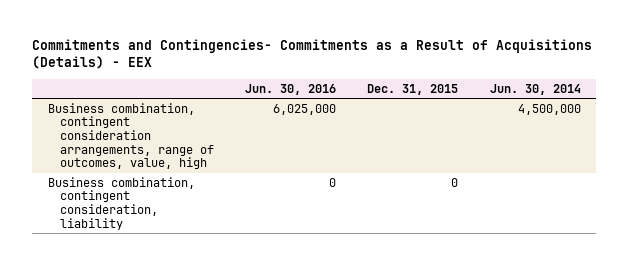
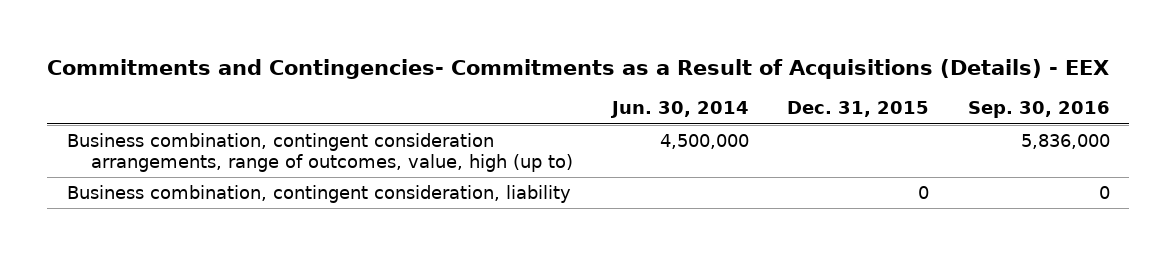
[245,83,337,95] Jun. 30, 2016 -> none
none -> [967,101,1110,119] Sep. 30, 2016
[47,102,214,170] Business combination, contingent consideration arrangements, range of outcomes, value, high -> [66,133,574,172] Business combination, contingent consideration arrangements, range of outcomes, value, high (up to)

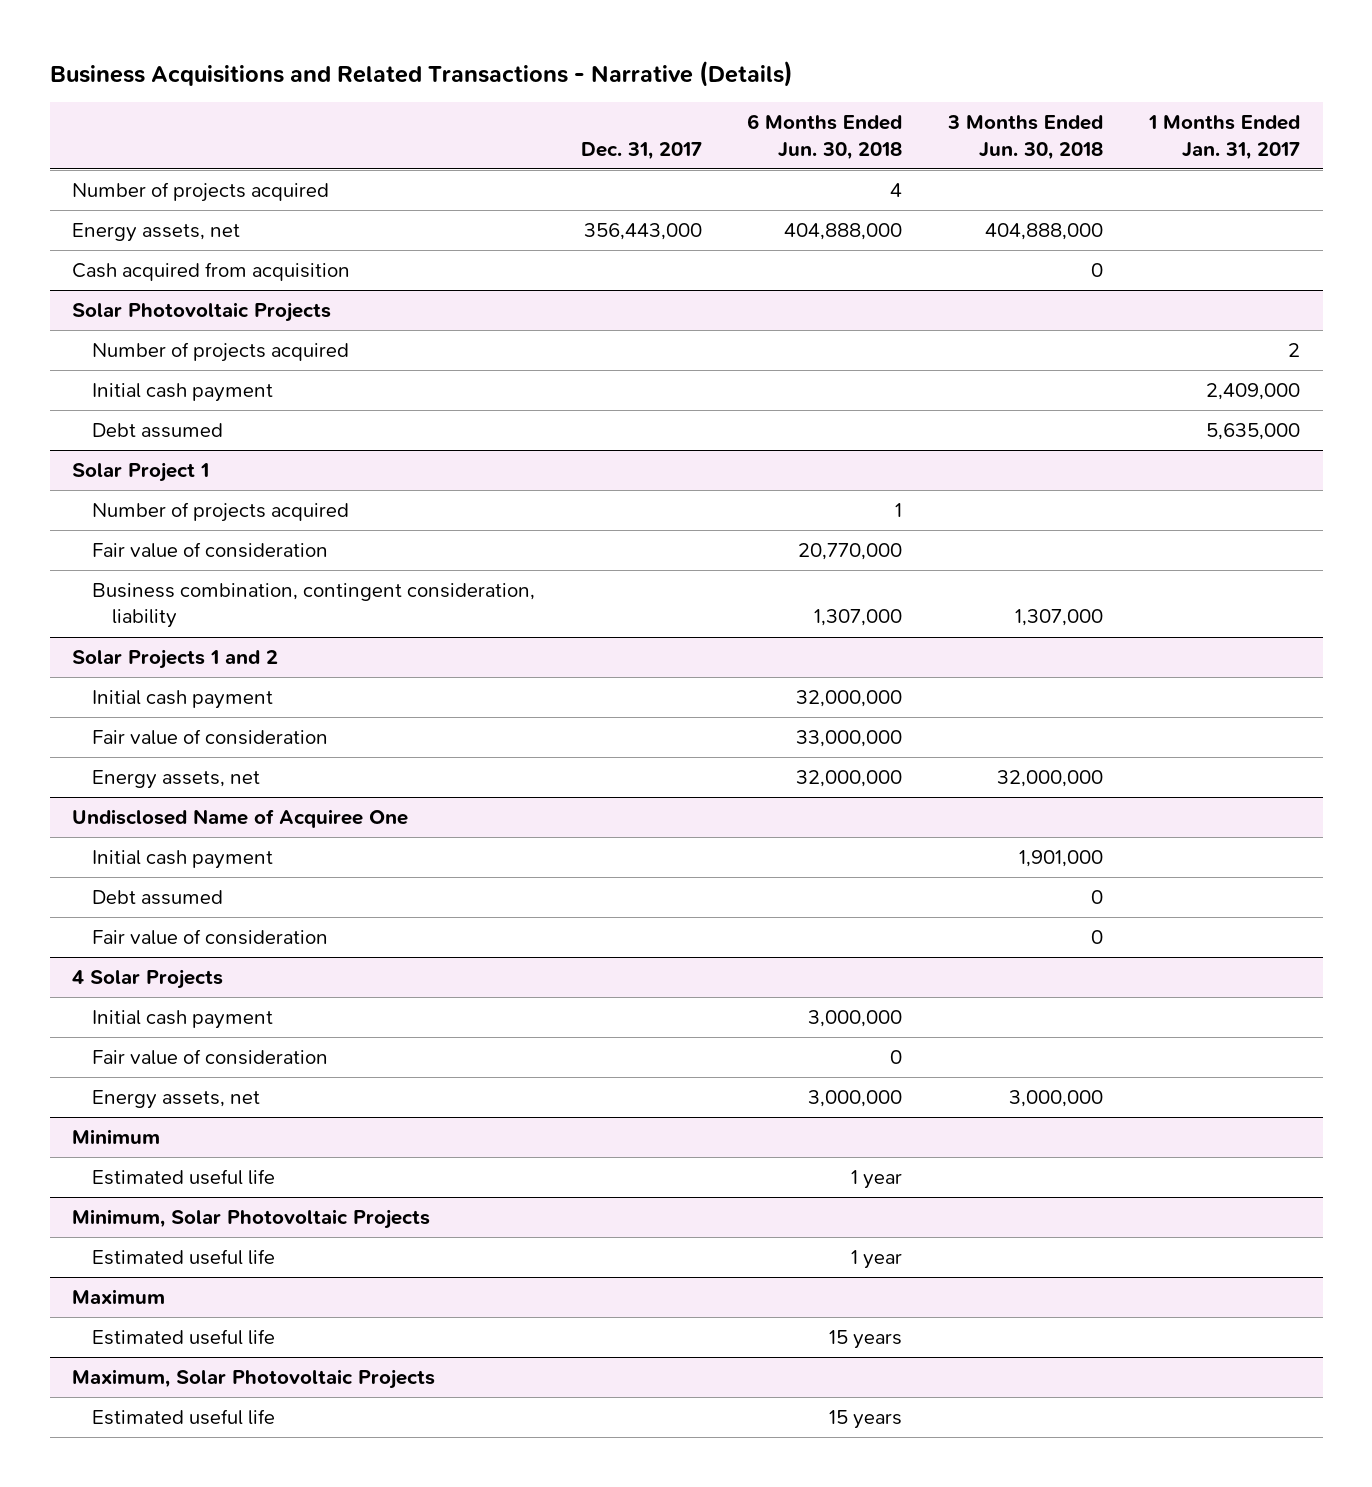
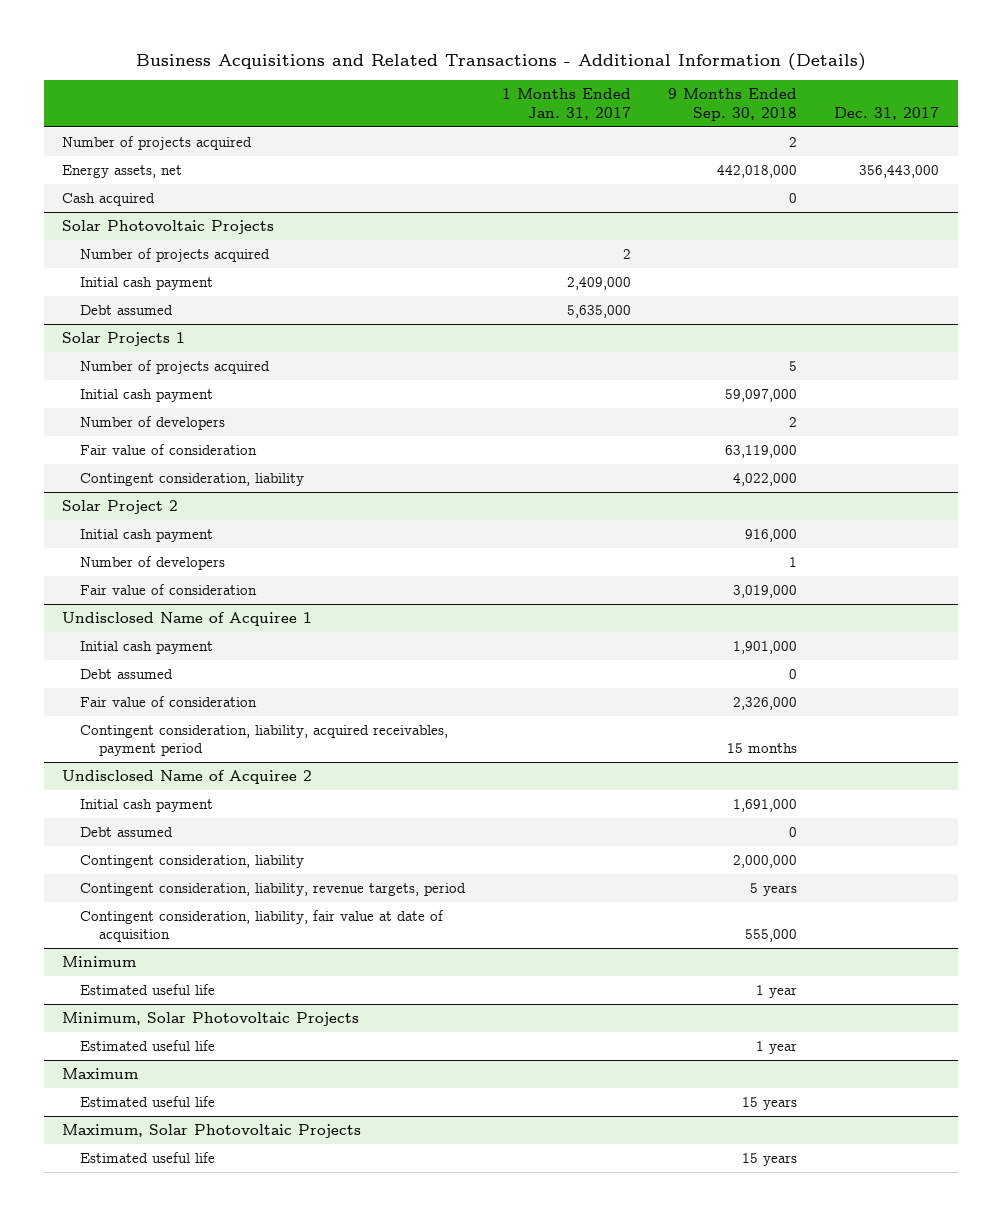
[49,60,793,87] Business Acquisitions and Related Transactions - Narrative (Details) -> [135,53,866,72] Business Acquisitions and Related Transactions - Additional Information (Details)
[747,114,903,160] 6 Months Ended Jun. 30, 2018 -> none
[947,115,1104,160] 3 Months Ended Jun. 30, 2018 -> none
none -> [668,88,798,121] 9 Months Ended Sep. 30, 2018
[72,262,351,282] Cash acquired from acquisition -> [62,192,156,206] Cash acquired
[72,462,210,483] Solar Project 1 -> [62,331,186,346] Solar Projects 1
none -> [80,388,214,402] Initial cash payment
none -> [80,415,226,430] Number of developers
[72,649,279,670] Solar Projects 1 and 2 -> none
[91,690,273,710] Initial cash payment -> none
[91,729,328,746] Fair value of consideration -> none
[91,770,260,790] Energy assets, net -> none
[91,583,535,629] Business combination, contingent consideration, liability -> [80,472,305,486] Contingent consideration, liability
none -> [62,499,179,514] Solar Project 2
none -> [80,528,214,542] Initial cash payment
none -> [80,555,226,570] Number of developers
none -> [80,583,258,595] Fair value of consideration
[72,809,409,829] Undisclosed Name of Acquiree One -> [62,611,313,626] Undisclosed Name of Acquiree 1
[72,969,224,990] 4 Solar Projects -> none
[91,1010,273,1030] Initial cash payment -> none
[91,1049,328,1066] Fair value of consideration -> none
[91,1090,260,1110] Energy assets, net -> none
none -> [80,724,449,757] Contingent consideration, liability, acquired receivables, payment period
none -> [62,769,313,784] Undisclosed Name of Acquiree 2
none -> [80,798,214,812] Initial cash payment
none -> [80,826,174,837] Debt assumed
none -> [80,854,305,868] Contingent consideration, liability
none -> [80,882,467,896] Contingent consideration, liability, revenue targets, period
none -> [80,909,445,943] Contingent consideration, liability, fair value at date of acquisition

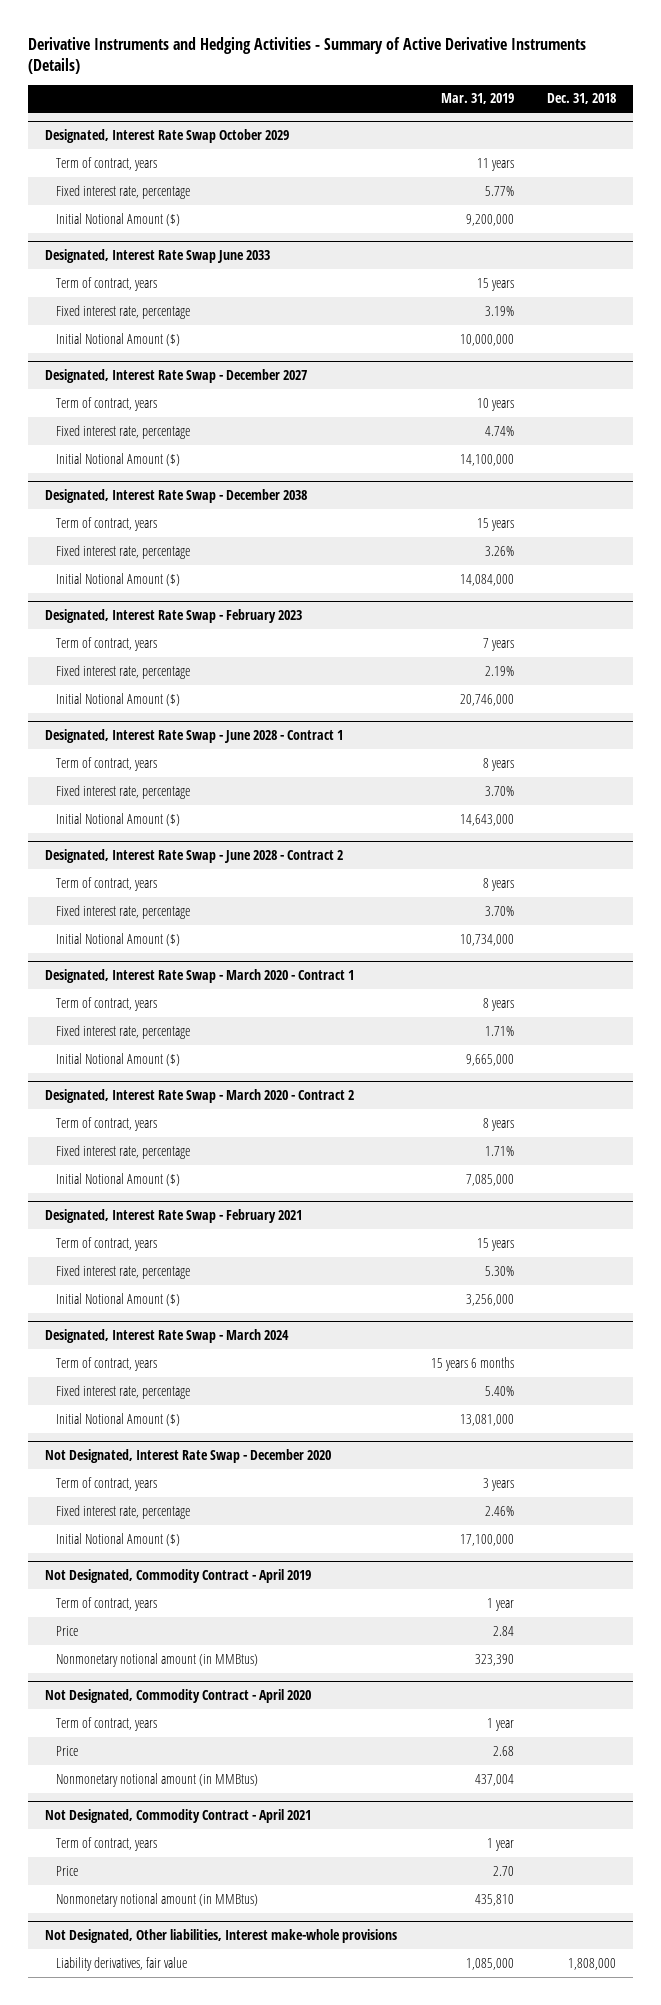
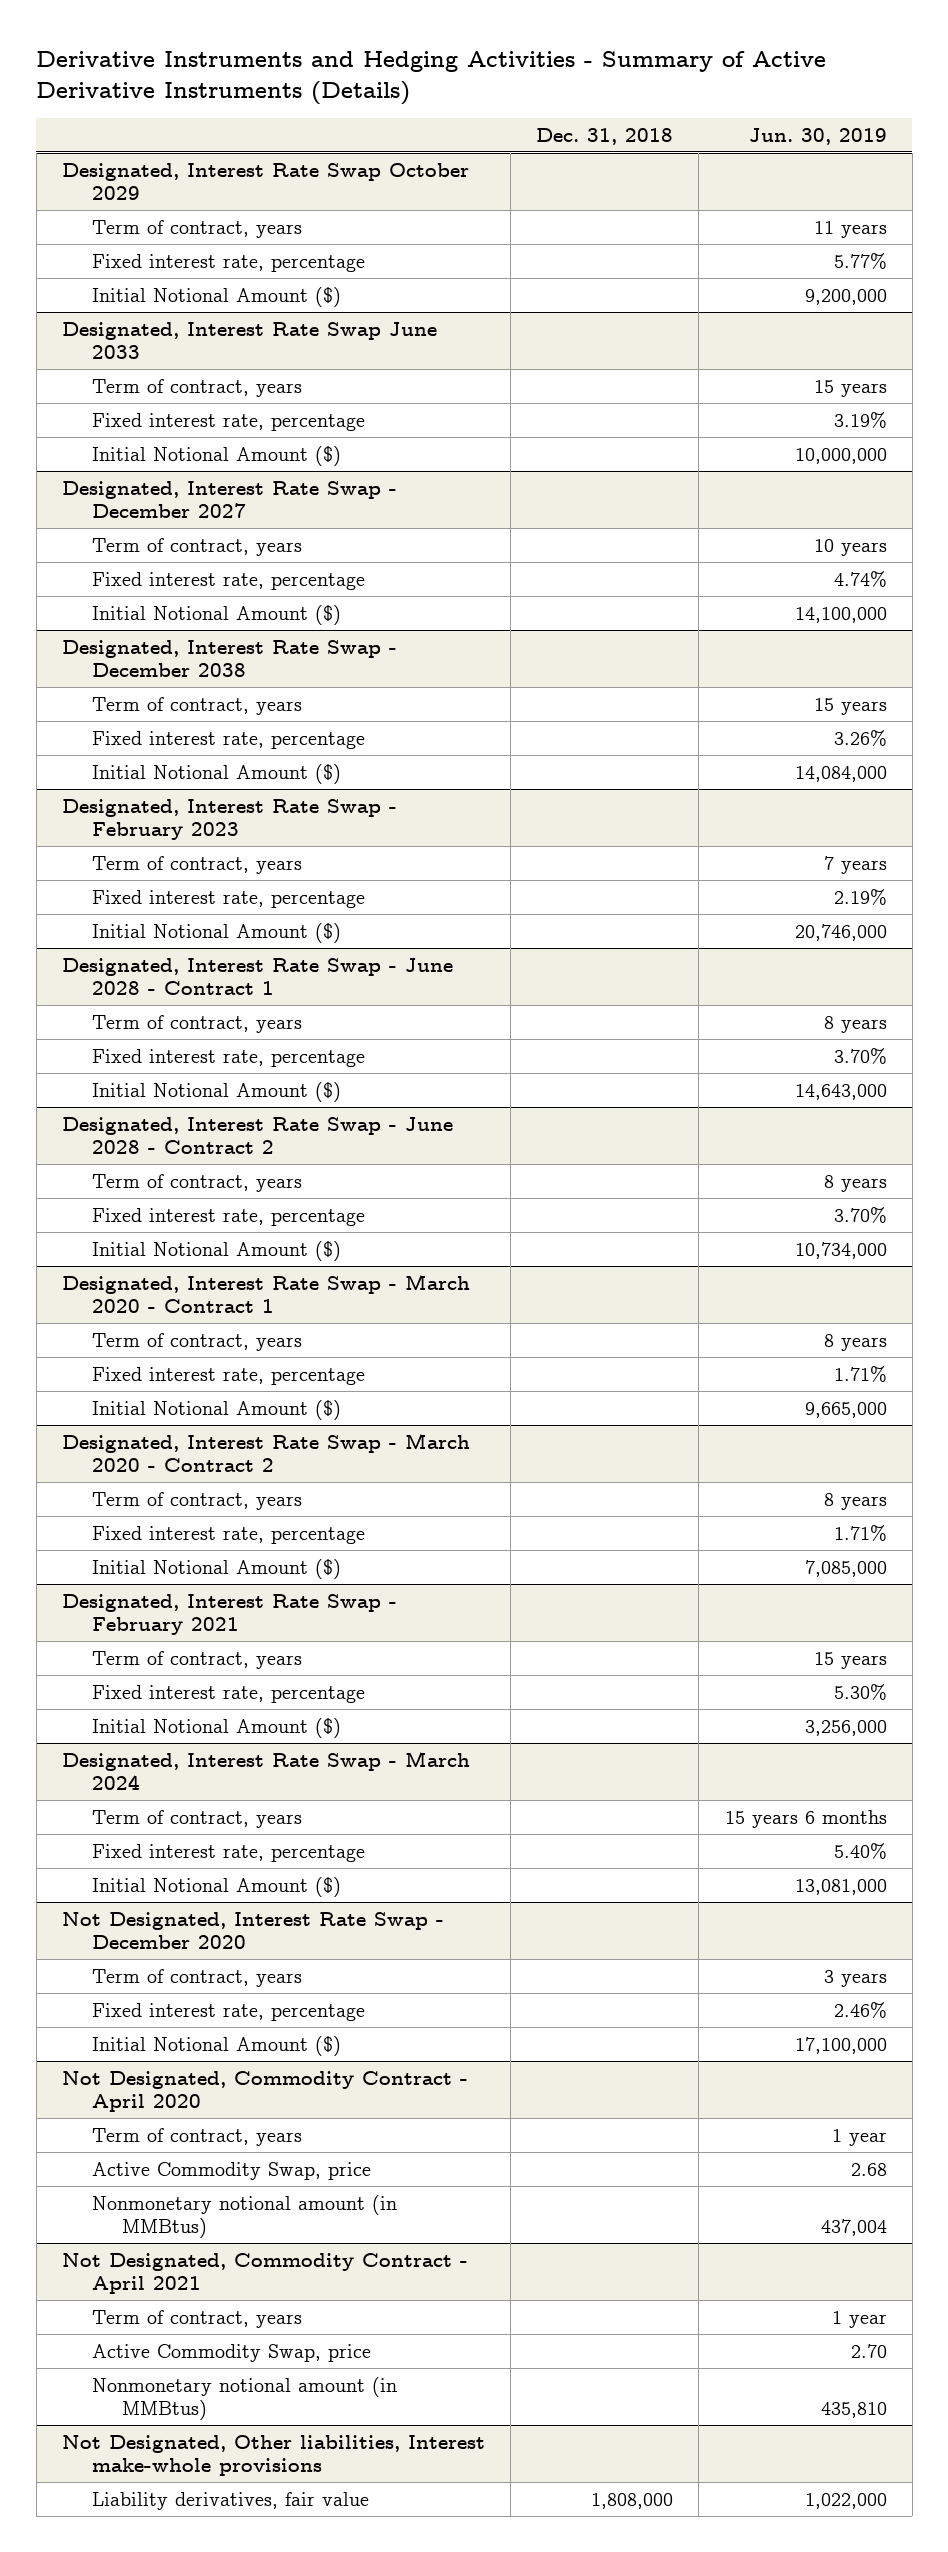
[440,93,514,105] Mar. 31, 2019 -> none
none -> [748,127,887,145] Jun. 30, 2019
[45,1569,312,1584] Not Designated, Commodity Contract - April 2019 -> none
[55,1596,157,1611] Term of contract, years -> none
[55,1625,78,1636] Price -> none
[55,1652,258,1667] Nonmonetary notional amount (in MMBtus) -> none
[55,1745,78,1756] Price -> [91,2161,371,2180] Active Commodity Swap, price
[55,1865,78,1876] Price -> [91,2343,371,2362] Active Commodity Swap, price

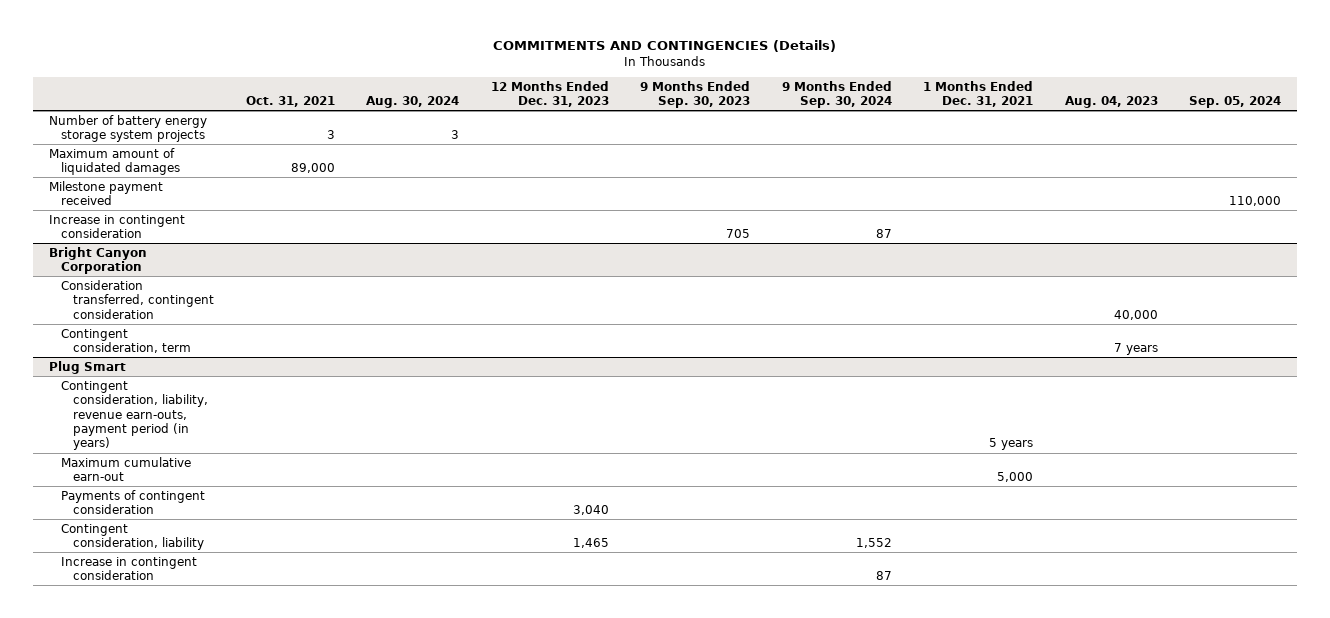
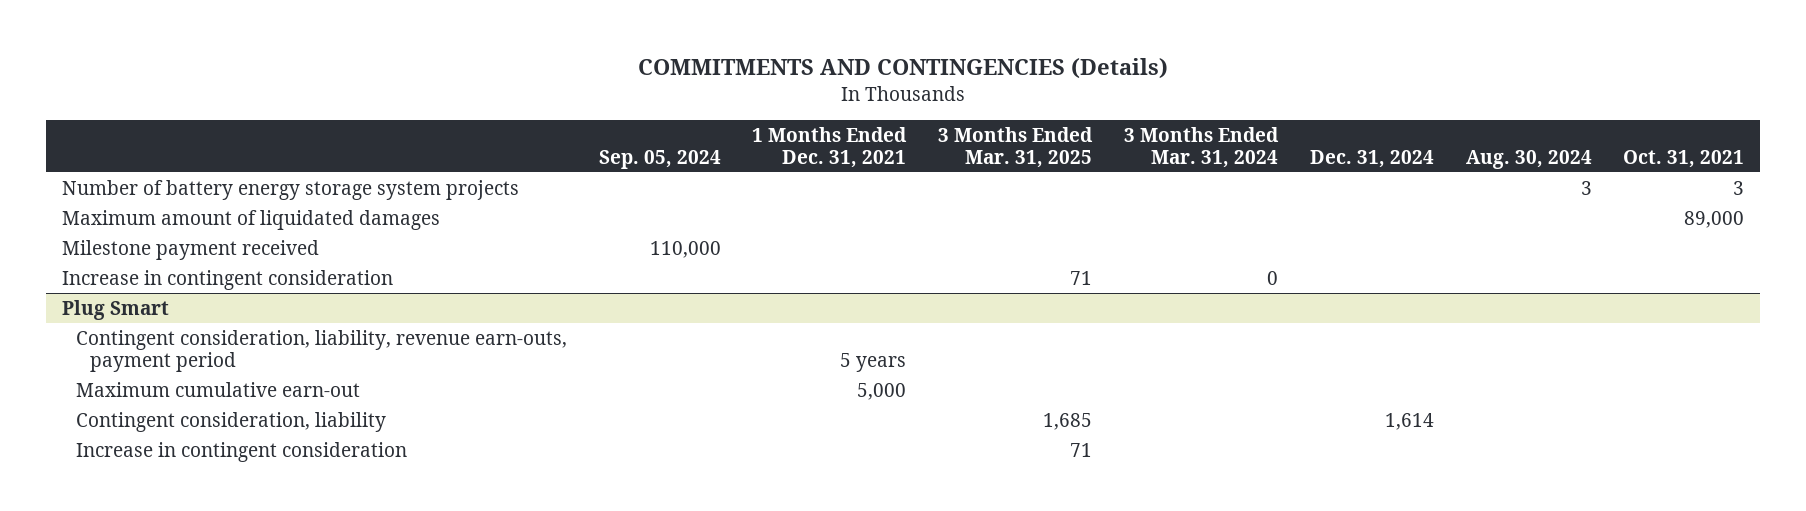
[490,80,609,108] 12 Months Ended Dec. 31, 2023 -> none
[640,80,751,109] 9 Months Ended Sep. 30, 2023 -> none
[781,80,892,109] 9 Months Ended Sep. 30, 2024 -> none
[1064,96,1158,109] Aug. 04, 2023 -> none
none -> [938,126,1094,168] 3 Months Ended Mar. 31, 2025
none -> [1123,126,1279,168] 3 Months Ended Mar. 31, 2024
none -> [1309,149,1434,168] Dec. 31, 2024
[48,246,147,275] Bright Canyon Corporation -> none
[60,279,215,319] Consideration transferred, contingent consideration -> none
[60,328,192,354] Contingent consideration, term -> none
[60,380,209,451] Contingent consideration, liability, revenue earn-outs, payment period (in years) -> [75,329,567,373] Contingent consideration, liability, revenue earn-outs, payment period
[60,489,205,515] Payments of contingent consideration -> none

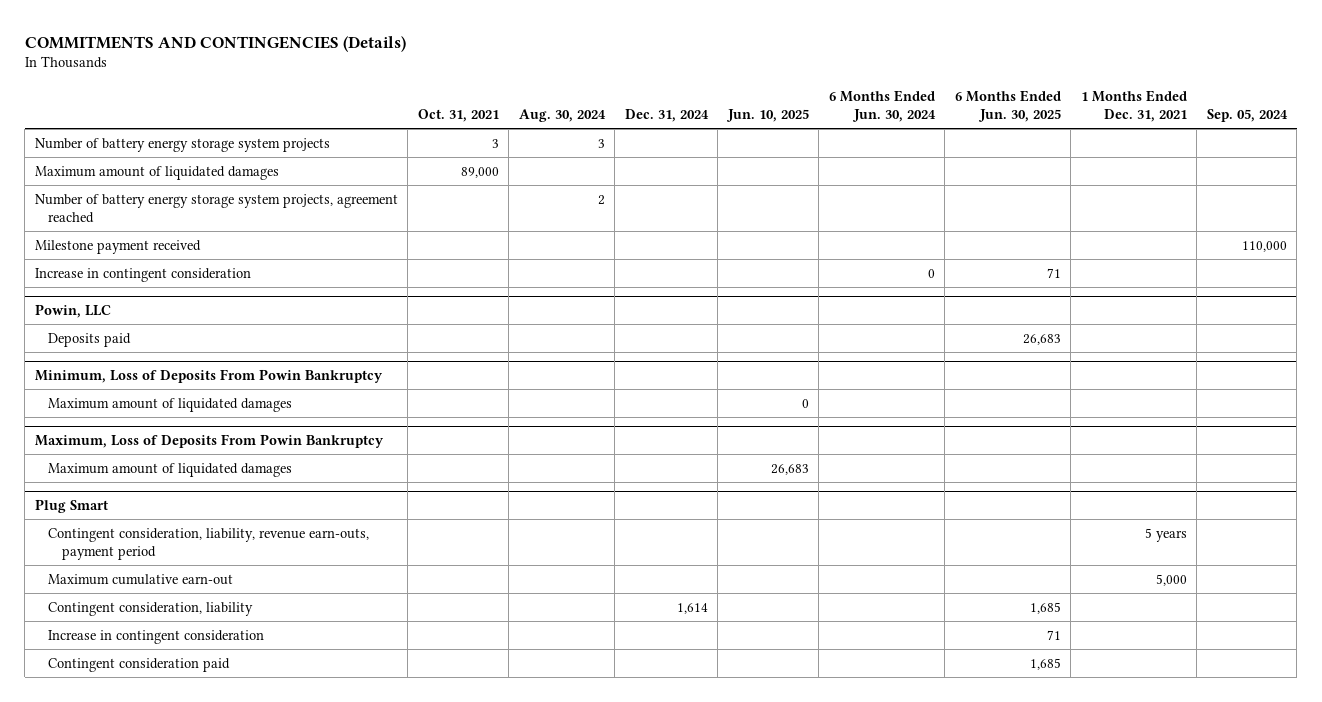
[938,126,1094,168] 3 Months Ended Mar. 31, 2025 -> none
[1123,126,1279,168] 3 Months Ended Mar. 31, 2024 -> none
none -> [725,108,809,122] Jun. 10, 2025
none -> [828,89,936,122] 6 Months Ended Jun. 30, 2024
none -> [954,89,1061,122] 6 Months Ended Jun. 30, 2025
none -> [34,193,398,223] Number of battery energy storage system projects, agreement reached
none -> [34,303,111,318] Powin, LLC
none -> [48,332,132,347] Deposits paid
none -> [34,368,383,383] Minimum, Loss of Deposits From Powin Bankruptcy
none -> [48,397,293,412] Maximum amount of liquidated damages
none -> [34,433,384,448] Maximum, Loss of Deposits From Powin Bankruptcy
none -> [48,462,293,477] Maximum amount of liquidated damages
none -> [48,657,231,672] Contingent consideration paid

